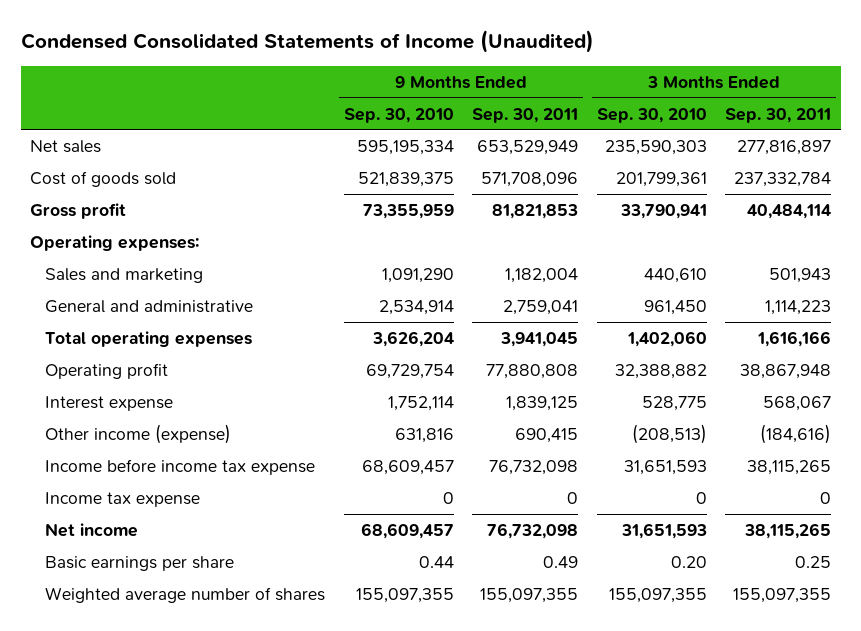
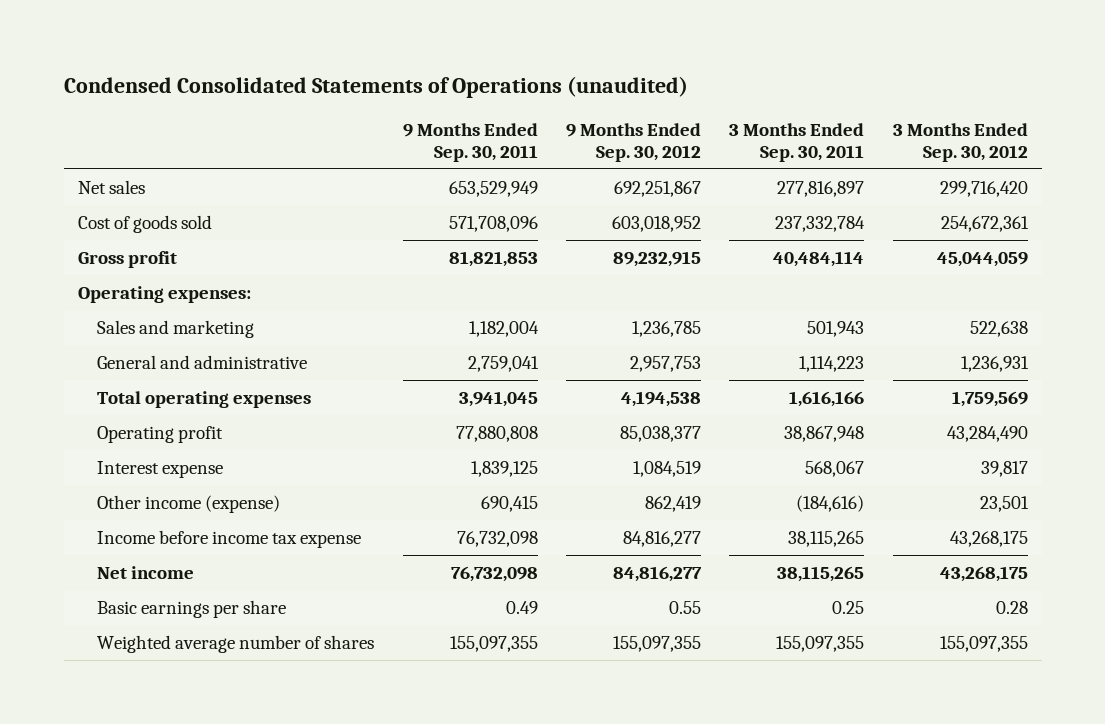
[20,30,594,54] Condensed Consolidated Statements of Income (Unaudited) -> [63,75,688,98] Condensed Consolidated Statements of Operations (unaudited)
[343,107,454,123] Sep. 30, 2010 -> none
[596,107,707,123] Sep. 30, 2010 -> none
none -> [566,122,702,162] 9 Months Ended Sep. 30, 2012
none -> [892,122,1028,162] 3 Months Ended Sep. 30, 2012
[45,491,201,507] Income tax expense -> none

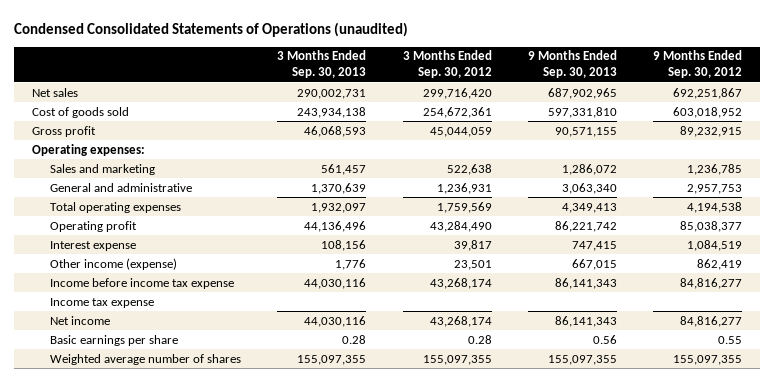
[402,122,538,162] 9 Months Ended Sep. 30, 2011 -> none
[729,122,865,162] 3 Months Ended Sep. 30, 2011 -> none
none -> [277,50,367,79] 3 Months Ended Sep. 30, 2013
none -> [527,50,617,79] 9 Months Ended Sep. 30, 2013
[949,530,1028,547] 43,268,175 -> [429,277,492,289] 43,268,174
none -> [50,297,155,308] Income tax expense
[939,565,1028,582] 43,268,175 -> [429,315,492,327] 43,268,174

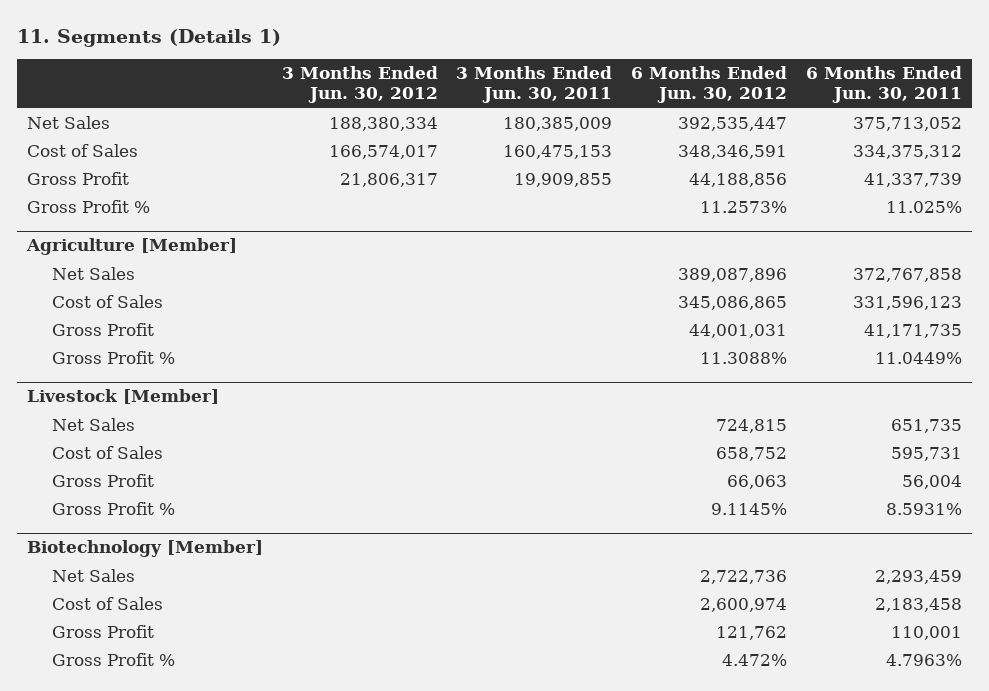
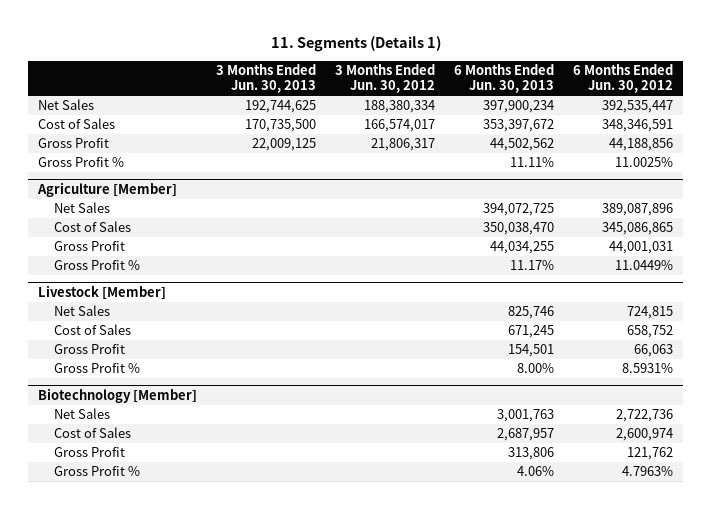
[456,66,613,104] 3 Months Ended Jun. 30, 2011 -> none
[806,66,963,104] 6 Months Ended Jun. 30, 2011 -> none
none -> [215,64,316,94] 3 Months Ended Jun. 30, 2013
none -> [454,64,555,94] 6 Months Ended Jun. 30, 2013
[700,201,788,214] 11.2573% -> [615,157,674,168] 11.0025%
[700,352,788,365] 11.3088% -> [615,260,674,271] 11.0449%
[711,503,788,516] 9.1145% -> [622,363,674,374] 8.5931%
[722,654,788,667] 4.472% -> [622,466,674,477] 4.7963%

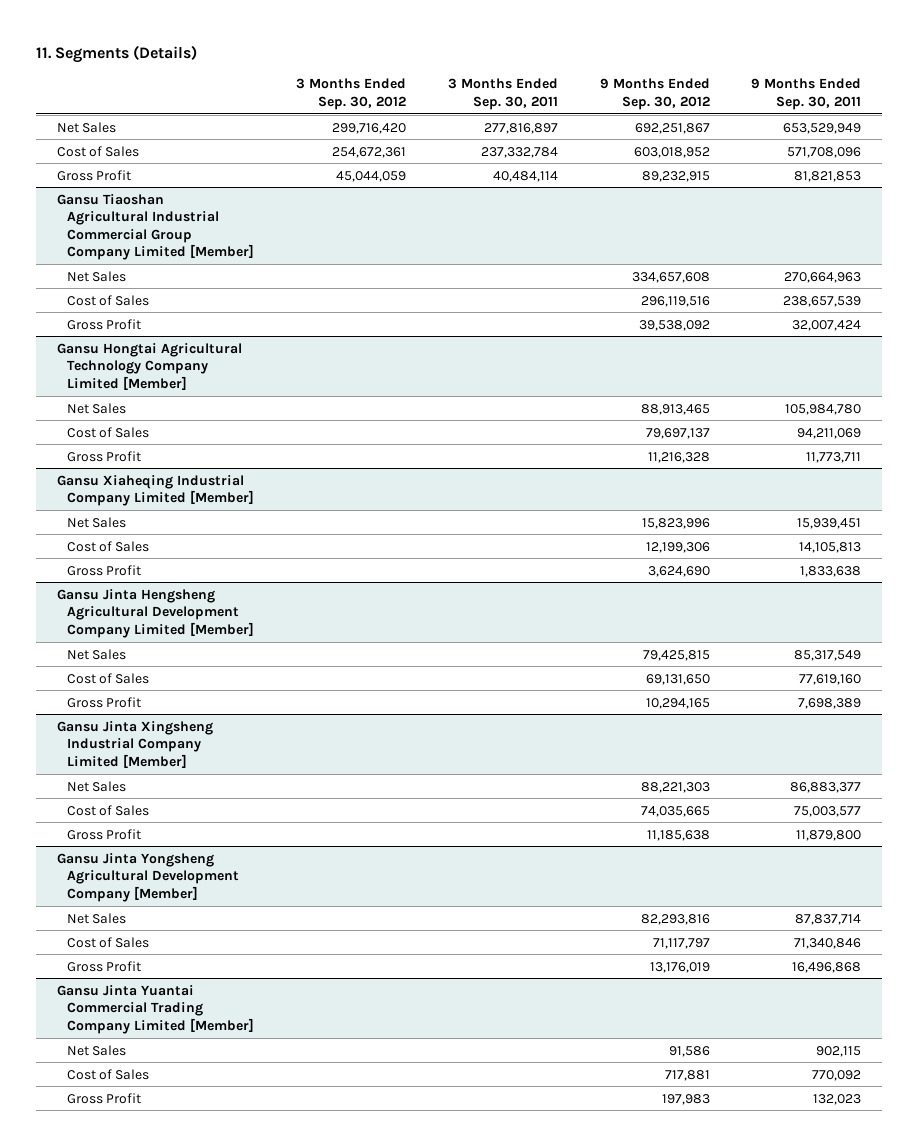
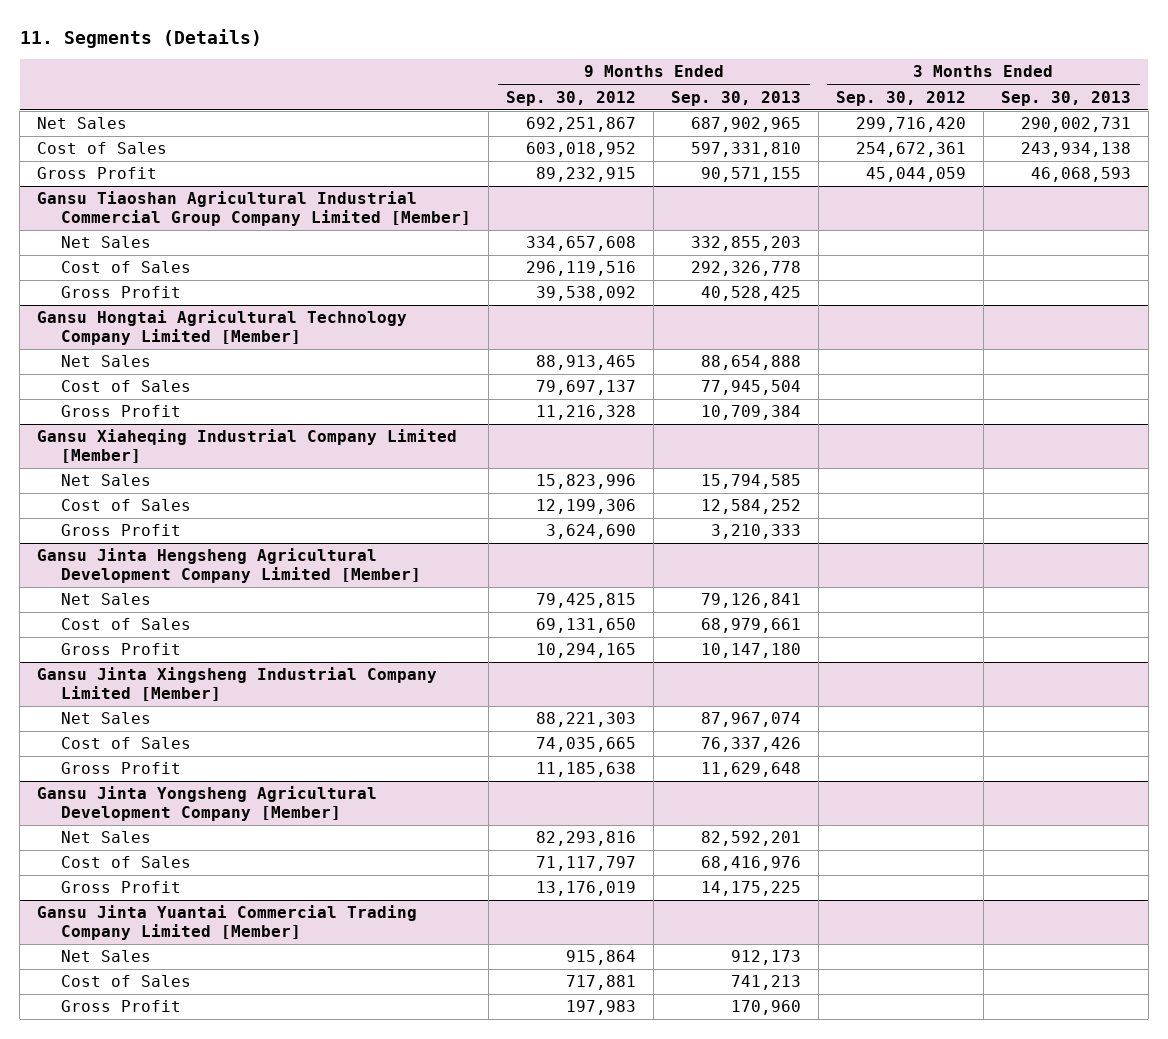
[447,78,558,110] 3 Months Ended Sep. 30, 2011 -> none
[751,78,862,110] 9 Months Ended Sep. 30, 2011 -> none
none -> [671,90,802,106] Sep. 30, 2013
none -> [1000,90,1131,106] Sep. 30, 2013
[668,1045,710,1057] 91,586 -> [566,950,637,966] 915,864

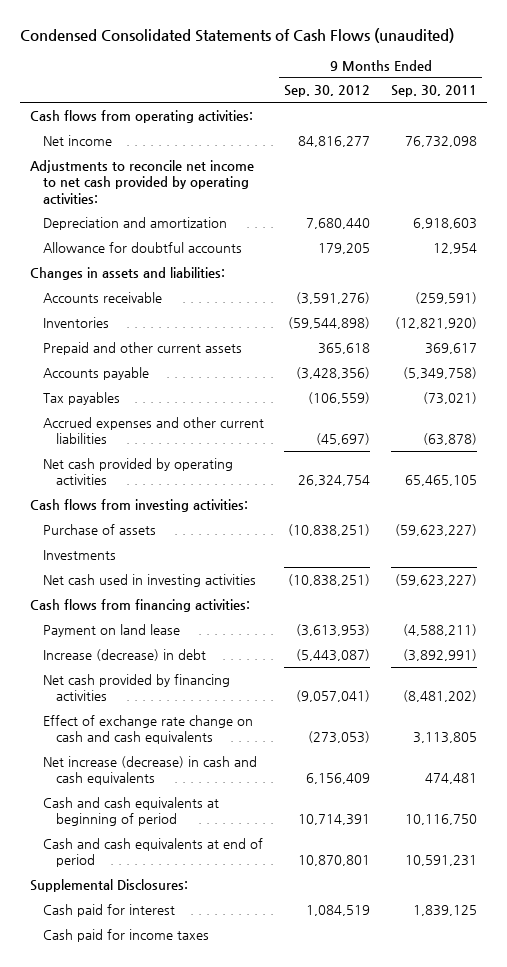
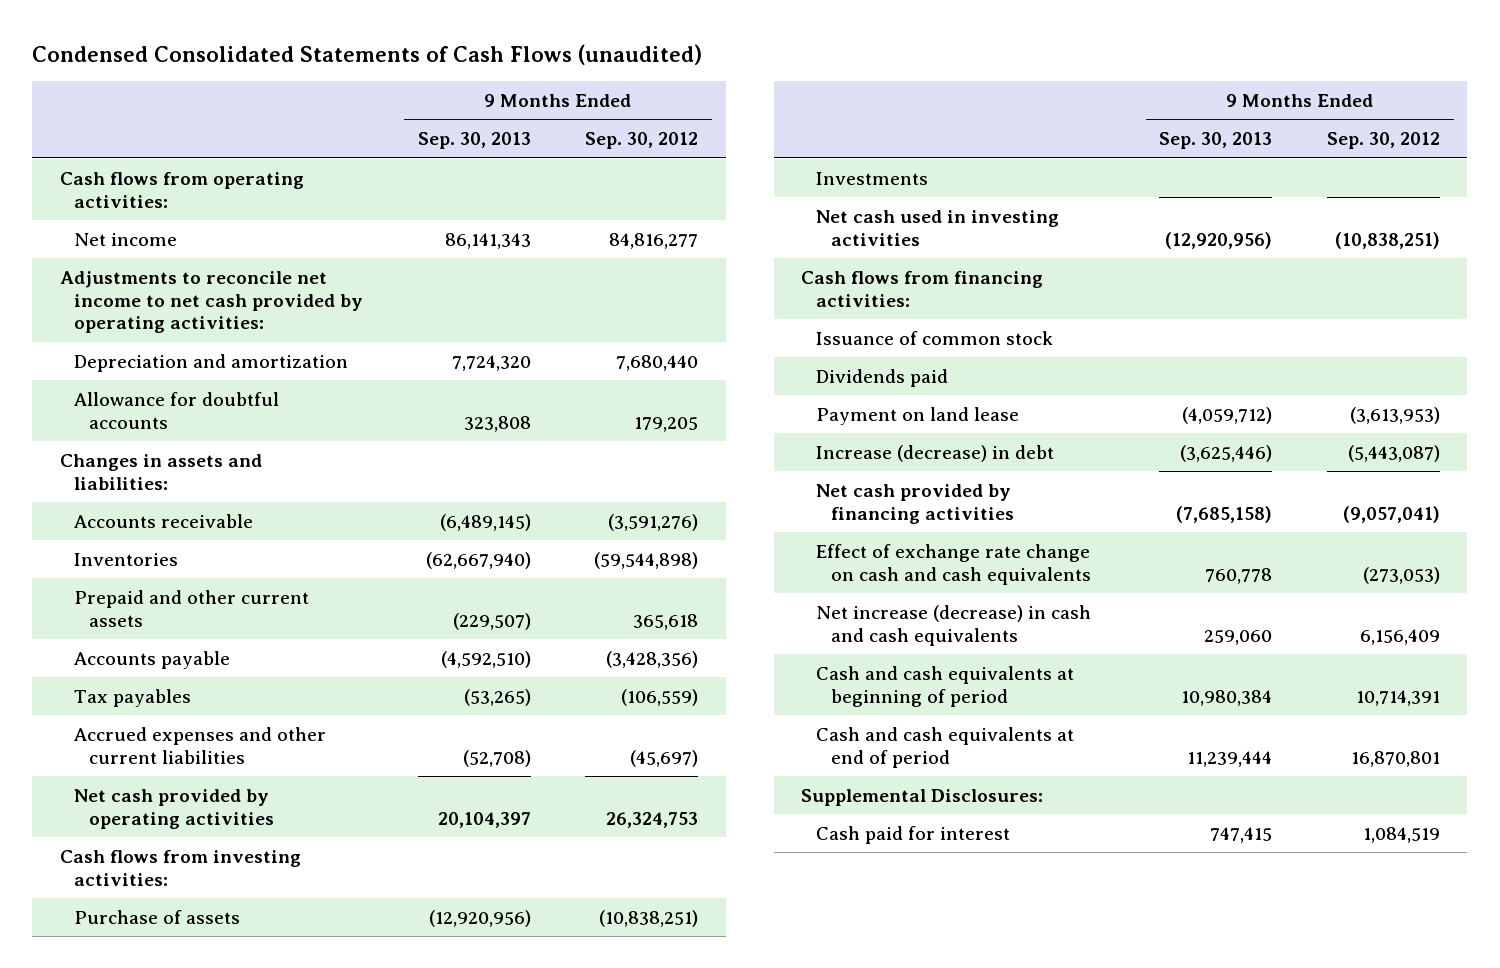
[390,85,477,98] Sep. 30, 2011 -> none
none -> [417,132,531,150] Sep. 30, 2013
[298,475,371,487] 26,324,754 -> [606,811,699,828] 26,324,753
none -> [815,330,1053,345] Issuance of common stock
none -> [815,368,948,387] Dividends paid
[298,855,371,867] 10,870,801 -> [1351,750,1441,767] 16,870,801
[43,928,210,942] Cash paid for income taxes -> none

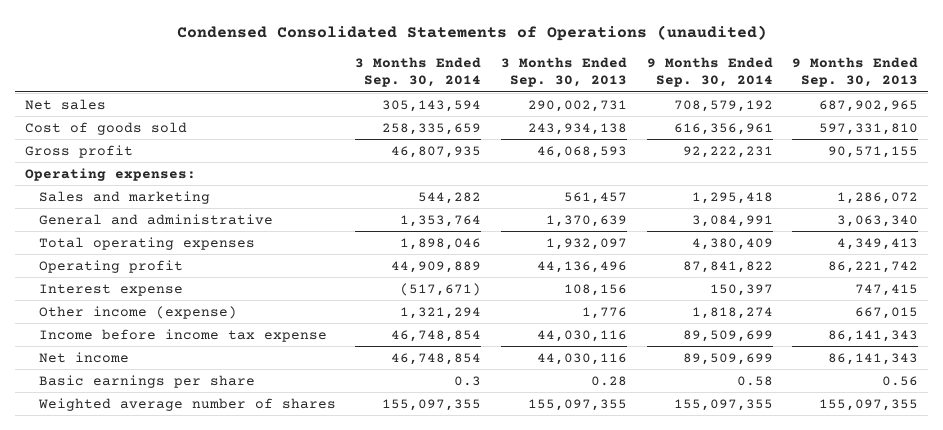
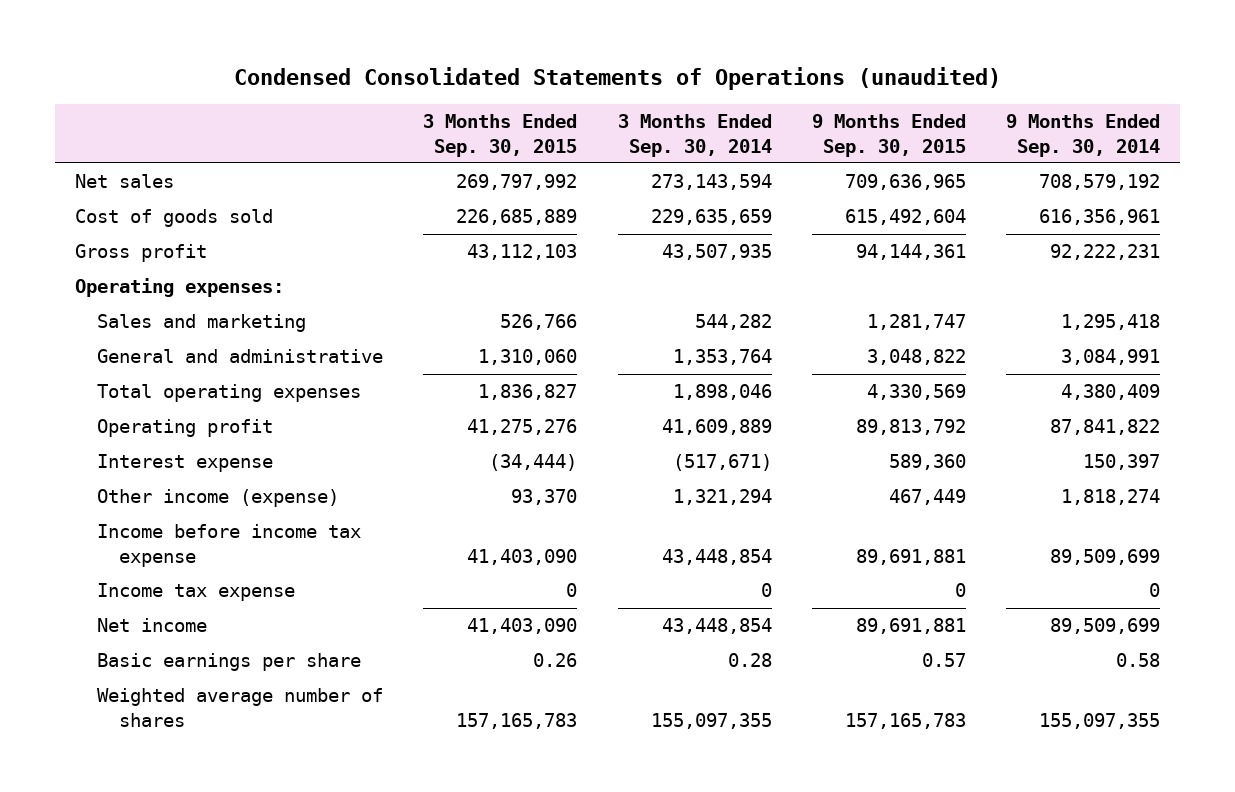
[501,56,628,88] 3 Months Ended Sep. 30, 2013 -> none
[792,56,919,88] 9 Months Ended Sep. 30, 2013 -> none
none -> [423,114,578,157] 3 Months Ended Sep. 30, 2015
none -> [811,114,966,157] 9 Months Ended Sep. 30, 2015
[382,99,482,112] 305,143,594 -> [650,174,772,191] 273,143,594
[382,122,482,135] 258,335,659 -> [650,209,772,226] 229,635,659
[391,145,482,158] 46,807,935 -> [661,244,772,261] 43,507,935
[391,260,482,273] 44,909,889 -> [661,419,772,436] 41,609,889
[391,329,482,342] 46,748,854 -> [661,548,772,565] 43,448,854
none -> [96,583,295,602] Income tax expense
[391,352,482,365] 46,748,854 -> [661,618,772,635] 43,448,854
[454,375,482,386] 0.3 -> [727,653,772,668] 0.28

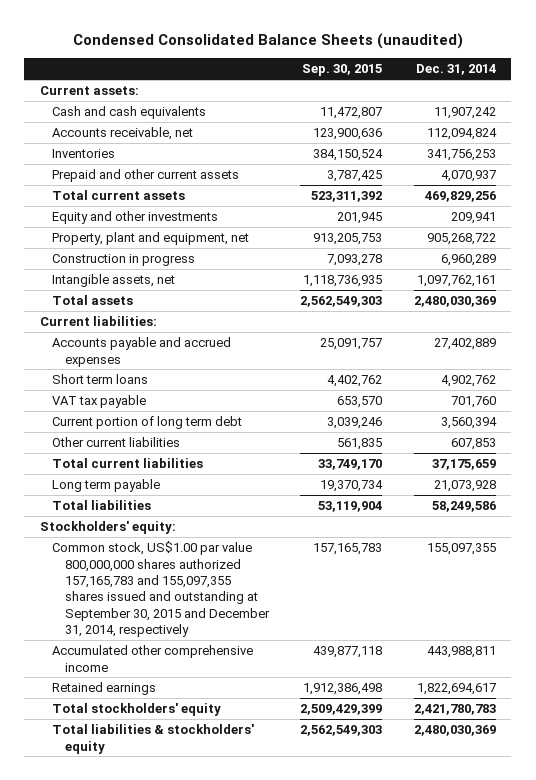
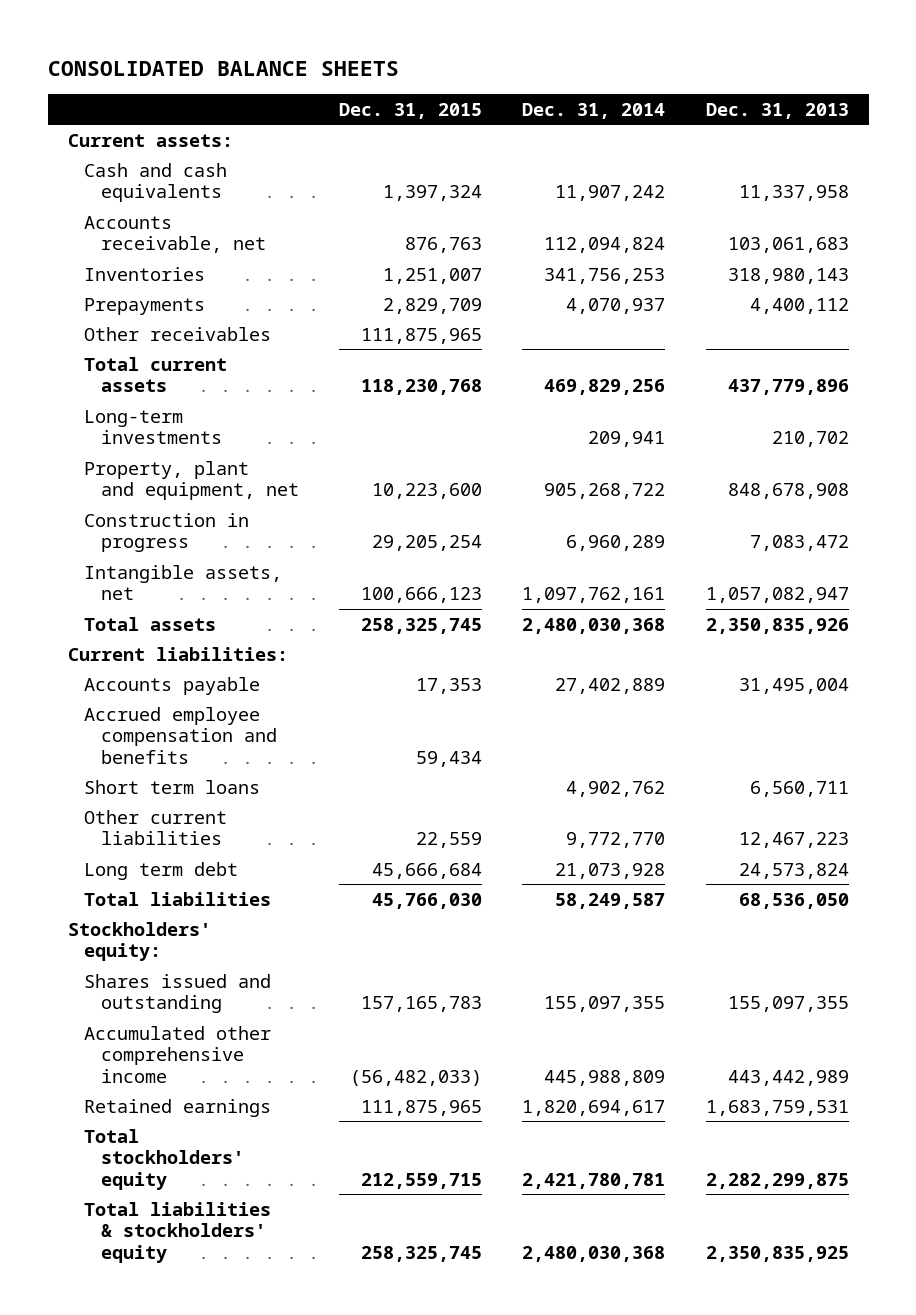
[72,33,463,50] Condensed Consolidated Balance Sheets (unaudited) -> [47,60,399,76] CONSOLIDATED BALANCE SHEETS
[302,64,383,77] Sep. 30, 2015 -> none
none -> [339,102,483,119] Dec. 31, 2015
none -> [705,102,849,119] Dec. 31, 2013
[52,169,240,183] Prepaid and other current assets -> [84,297,206,315] Prepayments
none -> [84,326,272,341] Other receivables
[52,211,219,225] Equity and other investments -> [84,409,222,445] Long-term investments
[413,296,496,308] 2,480,030,369 -> [522,617,666,634] 2,480,030,368
[52,337,232,367] Accounts payable and accrued expenses -> [84,676,261,695] Accounts payable
none -> [84,706,277,764] Accrued employee compensation and benefits
[52,395,147,409] VAT tax payable -> none
[52,416,243,430] Current portion of long term debt -> none
[52,458,204,469] Total current liabilities -> none
[450,438,496,451] 607,853 -> [566,832,666,849] 9,772,770
[52,479,161,493] Long term payable -> [84,861,239,880] Long term debt
[431,501,496,513] 58,249,586 -> [555,892,666,909] 58,249,587
[52,541,270,638] Common stock, US$1.00 par value 800,000,000 shares authorized 157,165,783 and 155,097,355 shares issued and outstanding at September 30, 2015 and December 31, 2014, respectively -> [84,973,272,1014] Shares issued and outstanding
[426,646,496,659] 443,988,811 -> [544,1069,666,1086] 445,988,809
[416,683,496,696] 1,822,694,617 -> [522,1099,666,1116] 1,820,694,617
[413,704,496,716] 2,421,780,783 -> [522,1172,666,1189] 2,421,780,781
[413,725,496,737] 2,480,030,369 -> [522,1245,666,1262] 2,480,030,368

